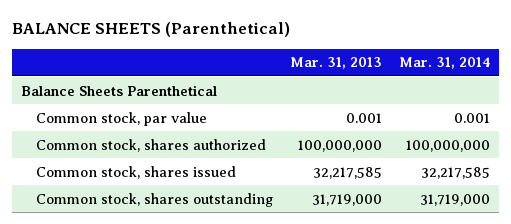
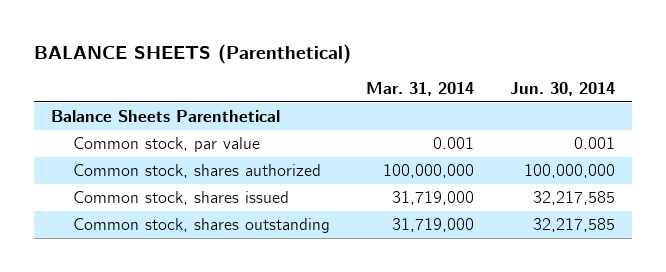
[290,57,383,70] Mar. 31, 2013 -> none
none -> [509,82,615,97] Jun. 30, 2014
[421,166,491,179] 32,217,585 -> [391,190,474,205] 31,719,000

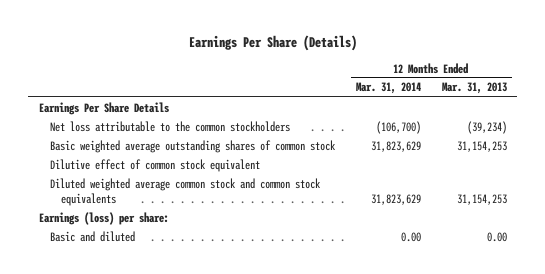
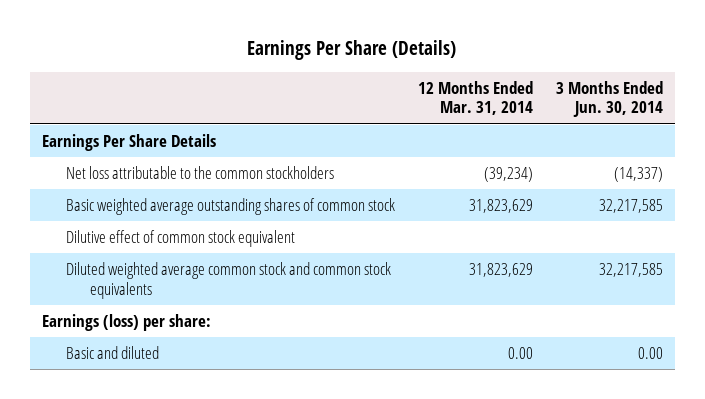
[441,82,507,95] Mar. 31, 2013 -> none
none -> [556,80,664,118] 3 Months Ended Jun. 30, 2014
[375,120,421,134] (106,700) -> [483,166,533,182] (39,234)

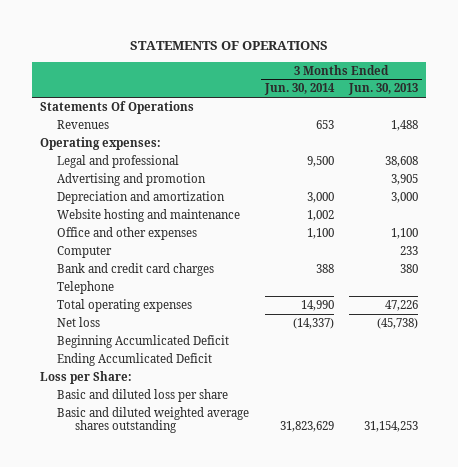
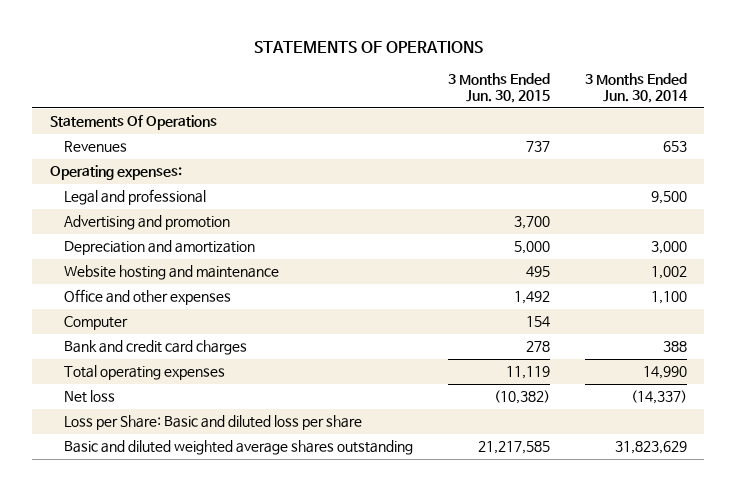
[348,83,419,96] Jun. 30, 2013 -> none
none -> [447,73,550,104] 3 Months Ended Jun. 30, 2015
[57,281,115,295] Telephone -> none
[57,335,230,349] Beginning Accumlicated Deficit -> none
[57,353,213,367] Ending Accumlicated Deficit -> none
[39,371,132,385] Loss per Share: -> none
[57,389,229,403] Basic and diluted loss per share -> [63,415,362,431] Loss per Share: Basic and diluted loss per share

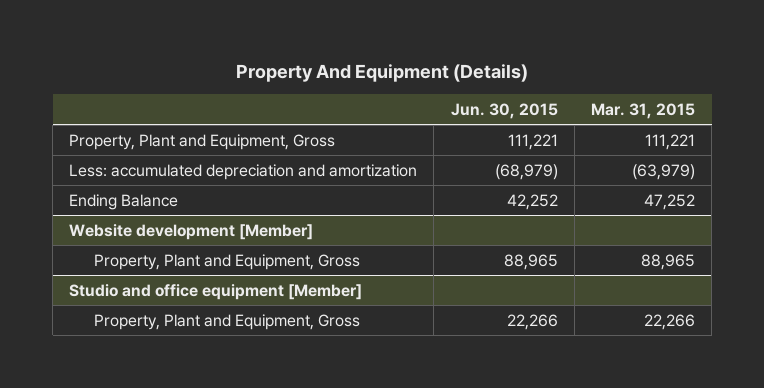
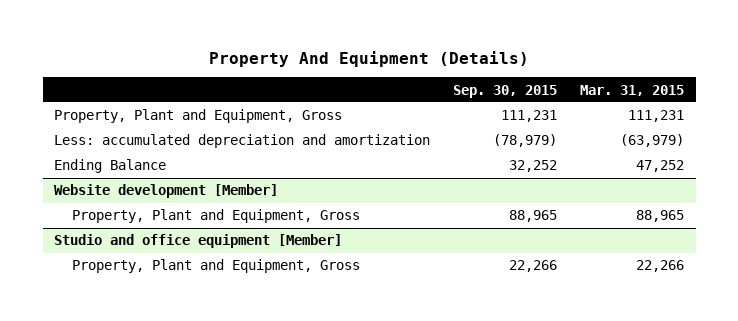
[450,102,558,119] Jun. 30, 2015 -> none
none -> [453,84,558,98] Sep. 30, 2015
[645,133,696,150] 111,221 -> [628,110,685,123] 111,231

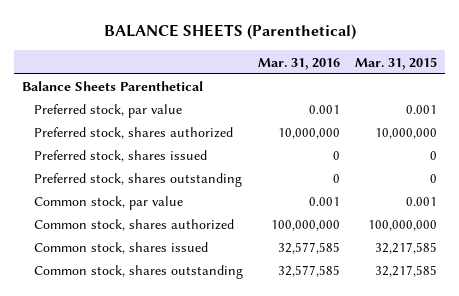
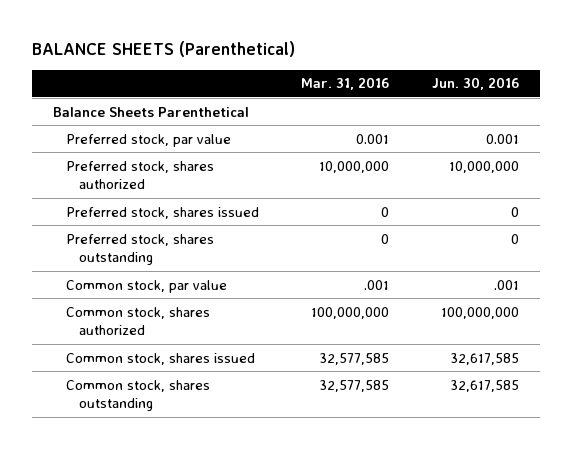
[355,56,438,70] Mar. 31, 2015 -> none
none -> [431,77,519,91] Jun. 30, 2016
[309,197,341,207] 0.001 -> [364,279,390,290] .001

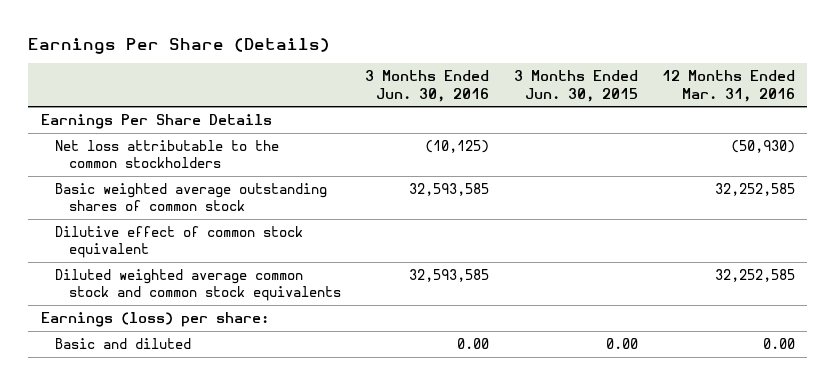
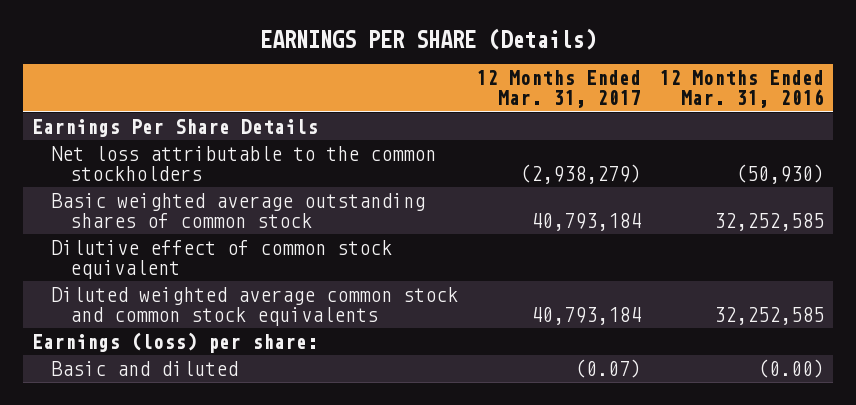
[28,37,331,54] Earnings Per Share (Details) -> [260,28,597,51] EARNINGS PER SHARE (Details)
[365,70,490,102] 3 Months Ended Jun. 30, 2016 -> none
[513,70,638,102] 3 Months Ended Jun. 30, 2015 -> none
none -> [476,70,642,109] 12 Months Ended Mar. 31, 2017
[762,338,795,350] 0.00 -> [758,359,825,379] (0.00)

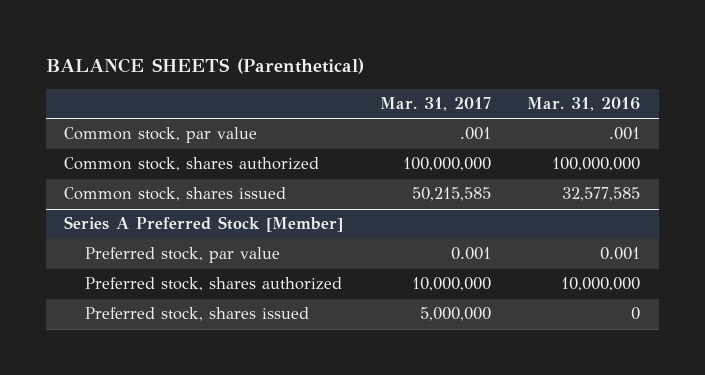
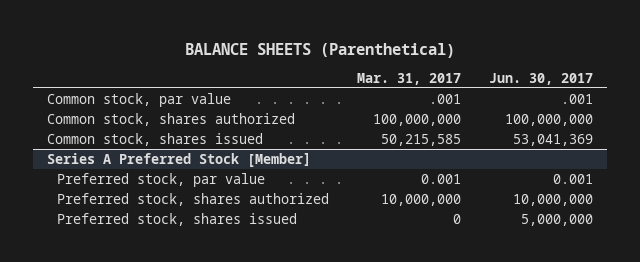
[527,97,641,112] Mar. 31, 2016 -> none
none -> [488,72,593,85] Jun. 30, 2017
[419,307,491,322] 5,000,000 -> [452,213,461,224] 0

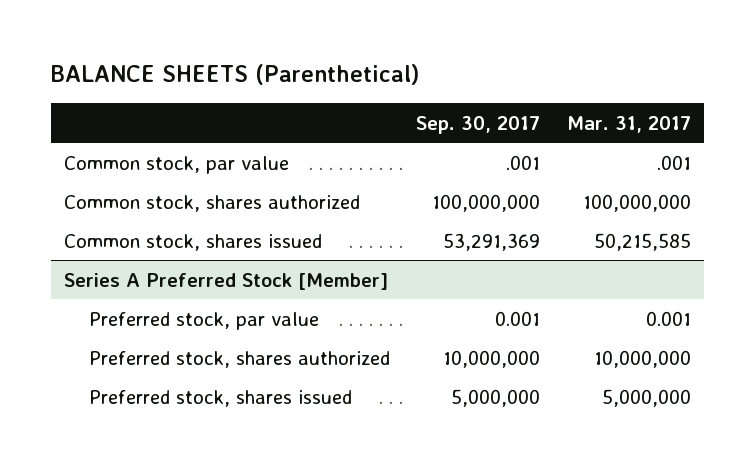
[488,72,593,85] Jun. 30, 2017 -> none
none -> [416,115,541,134] Sep. 30, 2017
[452,213,461,224] 0 -> [602,388,692,407] 5,000,000

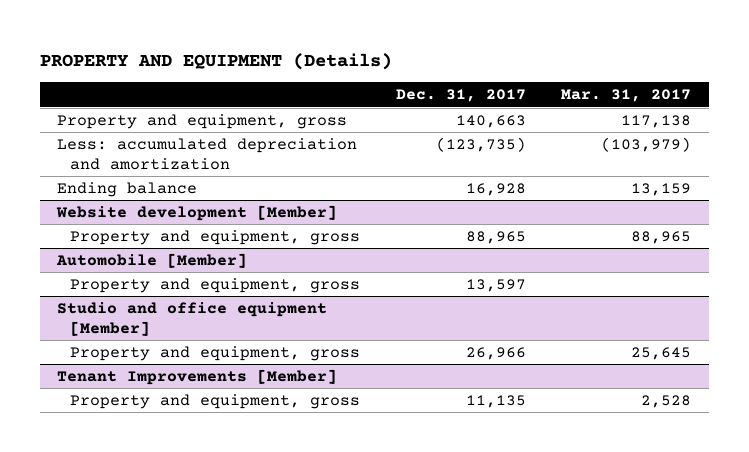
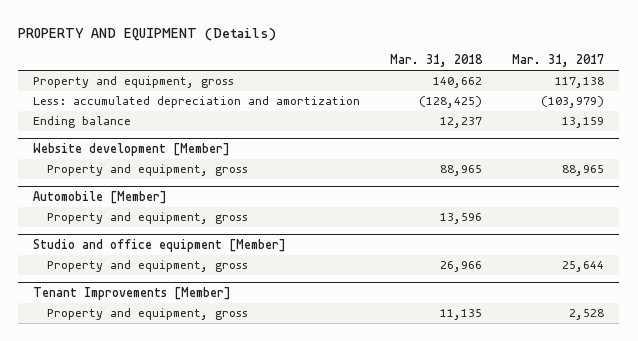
[395,89,526,103] Dec. 31, 2017 -> none
none -> [390,54,484,68] Mar. 31, 2018
[631,346,692,360] 25,645 -> [562,261,605,273] 25,644

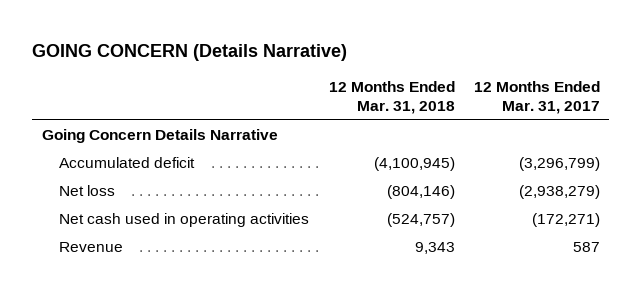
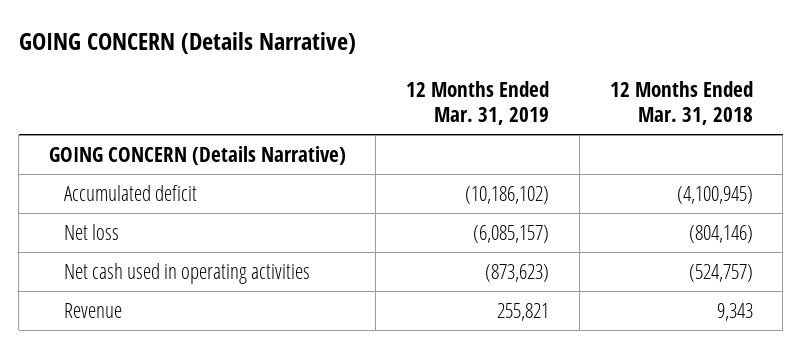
[473,80,600,115] 12 Months Ended Mar. 31, 2017 -> none
none -> [406,81,550,125] 12 Months Ended Mar. 31, 2019
[42,129,279,144] Going Concern Details Narrative -> [48,145,346,165] GOING CONCERN (Details Narrative)

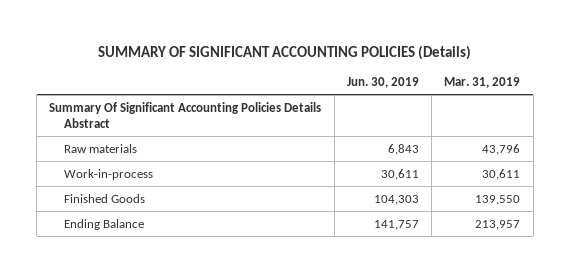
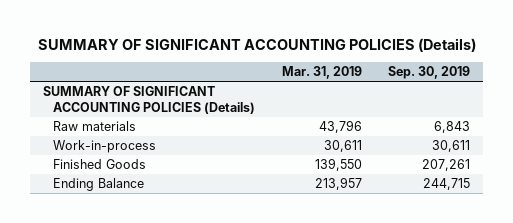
[346,77,419,89] Jun. 30, 2019 -> none
none -> [388,66,471,80] Sep. 30, 2019
[49,101,322,128] Summary Of Significant Accounting Policies Details Abstract -> [43,86,256,114] SUMMARY OF SIGNIFICANT ACCOUNTING POLICIES (Details)

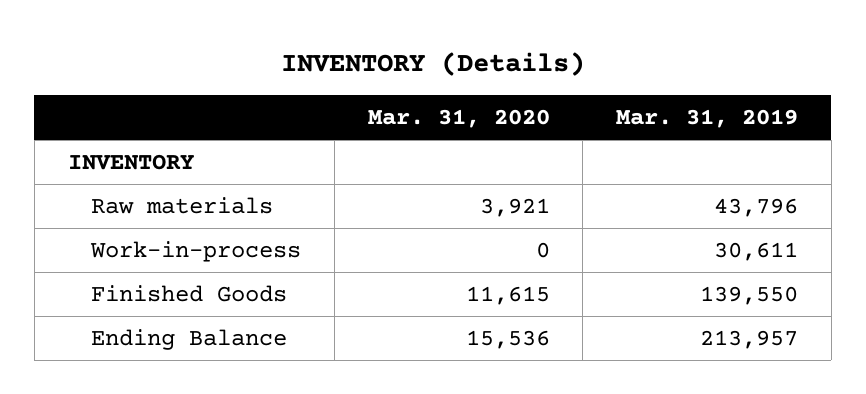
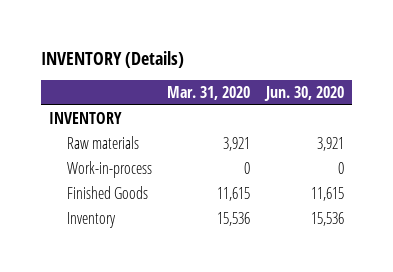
[616,108,799,128] Mar. 31, 2019 -> none
none -> [264,85,345,101] Jun. 30, 2020
[91,328,288,350] Ending Balance -> [66,211,116,228] Inventory

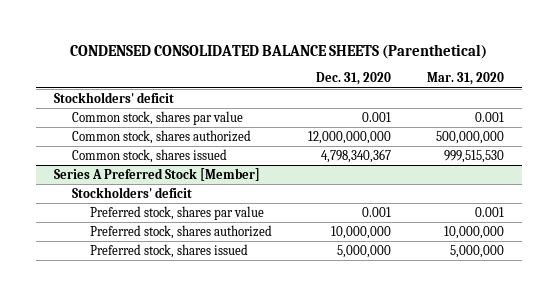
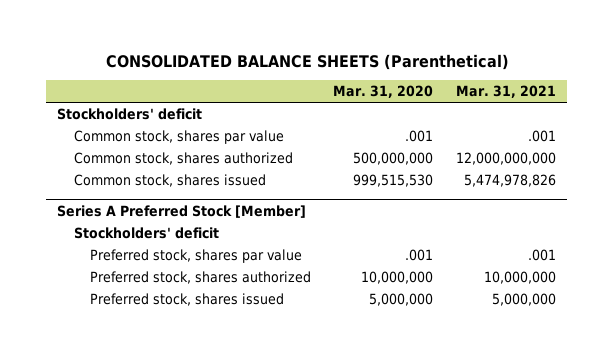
[70,43,488,59] CONDENSED CONSOLIDATED BALANCE SHEETS (Parenthetical) -> [105,53,509,70] CONSOLIDATED BALANCE SHEETS (Parenthetical)
[316,72,392,86] Dec. 31, 2020 -> none
none -> [456,85,557,99] Mar. 31, 2021
[475,112,505,123] 0.001 -> [405,129,434,142] .001
[475,207,505,218] 0.001 -> [405,248,434,261] .001

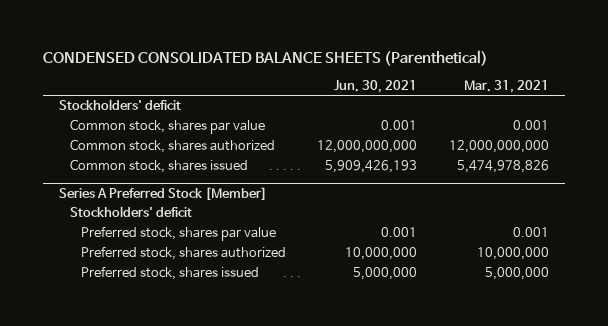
[105,53,509,70] CONSOLIDATED BALANCE SHEETS (Parenthetical) -> [43,50,489,67] CONDENSED CONSOLIDATED BALANCE SHEETS (Parenthetical)
[333,85,434,99] Mar. 31, 2020 -> none
none -> [334,80,418,94] Jun. 30, 2021
[528,129,557,142] .001 -> [513,120,550,131] 0.001
[528,248,557,261] .001 -> [513,227,550,238] 0.001

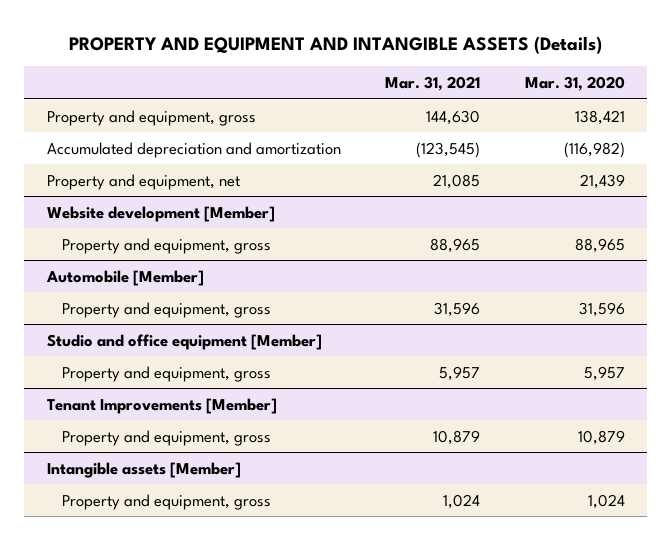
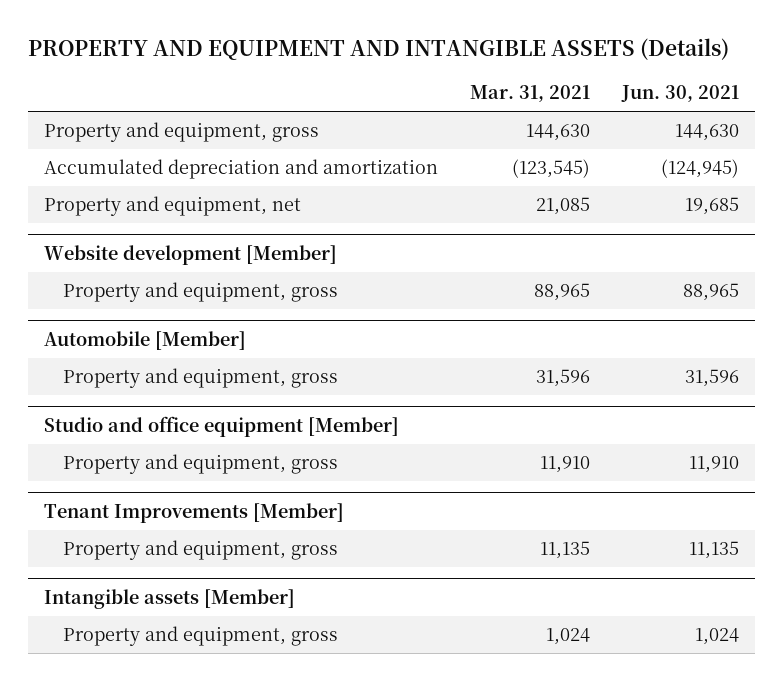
[524,76,625,92] Mar. 31, 2020 -> none
none -> [620,85,739,103] Jun. 30, 2021
[439,365,481,381] 5,957 -> [539,456,590,474] 11,910
[433,429,481,445] 10,879 -> [539,541,590,560] 11,135

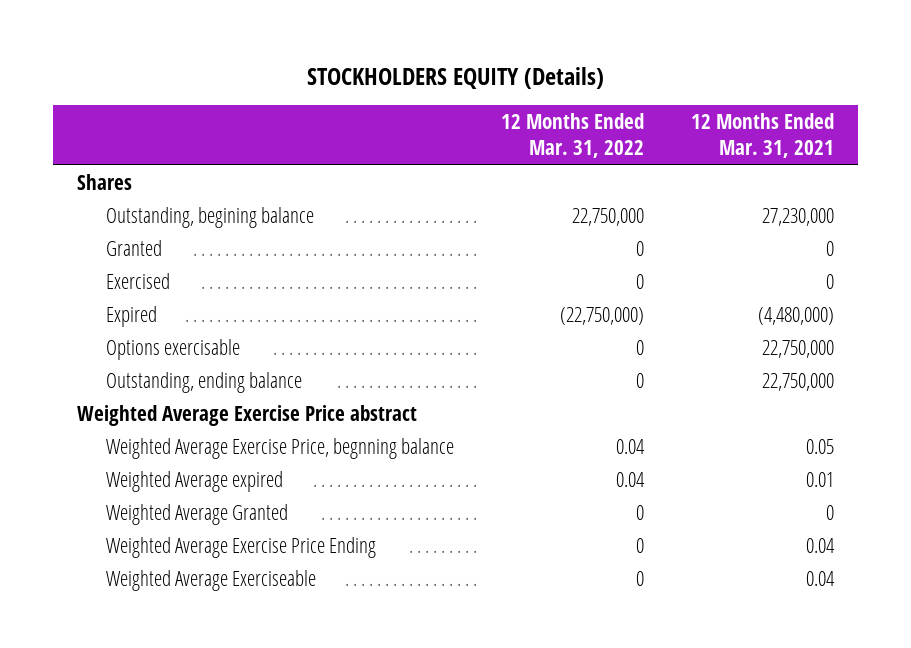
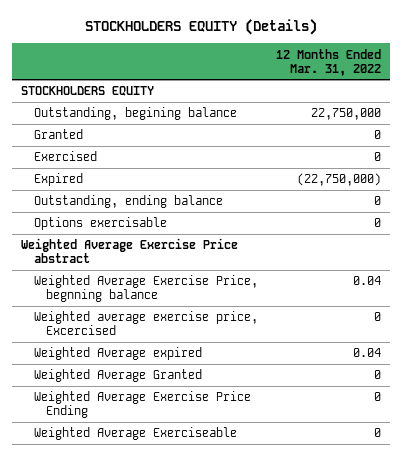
[691,113,835,159] 12 Months Ended Mar. 31, 2021 -> none
[77,173,133,190] Shares -> none
none -> [21,86,155,97] STOCKHOLDERS EQUITY
[105,338,240,360] Options exercisable -> [33,217,167,231] Options exercisable
none -> [33,311,258,336] Weighted average exercise price, Excercised

